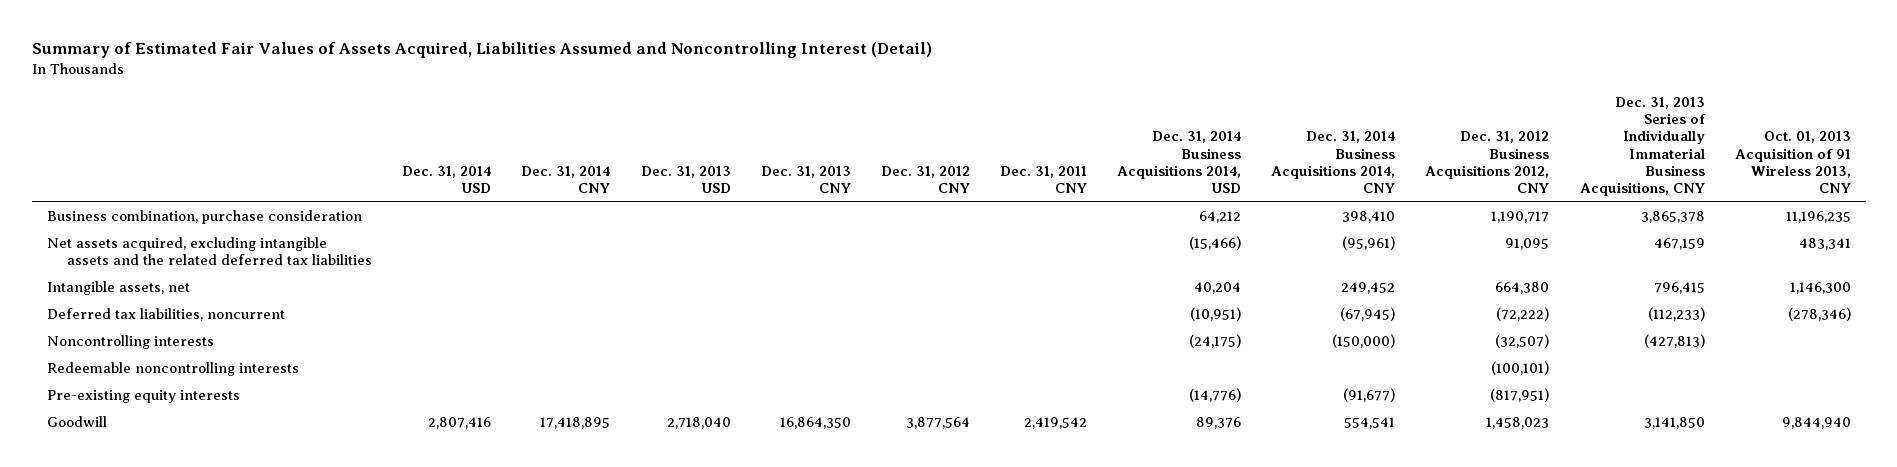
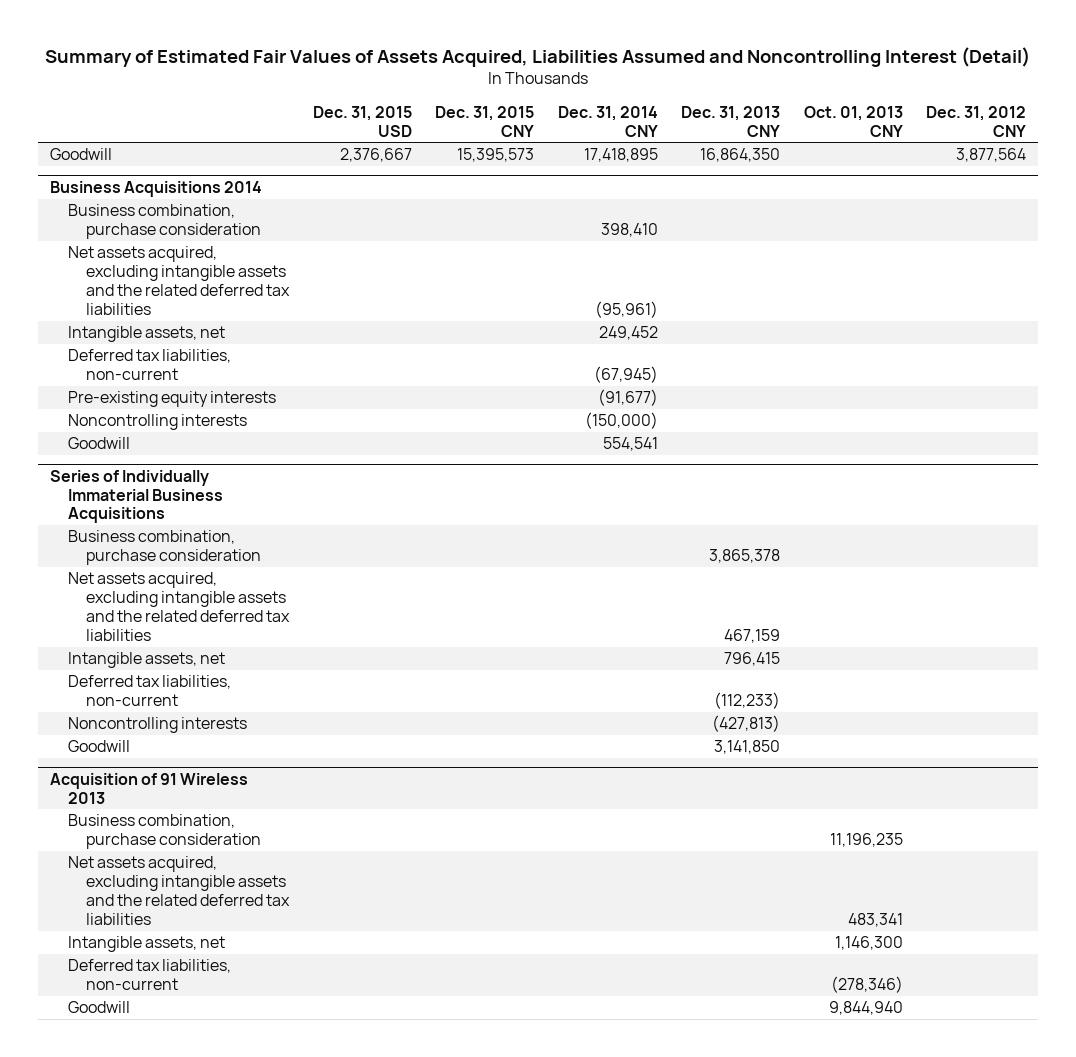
[402,165,492,193] Dec. 31, 2014 USD -> none
[640,165,731,193] Dec. 31, 2013 USD -> none
[999,165,1087,193] Dec. 31, 2011 CNY -> none
[1117,131,1242,193] Dec. 31, 2014 Business Acquisitions 2014, USD -> none
[1271,131,1396,193] Dec. 31, 2014 Business Acquisitions 2014, CNY -> none
[1425,131,1550,193] Dec. 31, 2012 Business Acquisitions 2012, CNY -> none
[1579,97,1706,196] Dec. 31, 2013 Series of Individually Immaterial Business Acquisitions, CNY -> none
[1734,131,1851,193] Oct. 01, 2013 Acquisition of 91 Wireless 2013, CNY -> none
none -> [312,105,412,137] Dec. 31, 2015 USD
none -> [435,105,535,137] Dec. 31, 2015 CNY
none -> [803,105,903,137] Oct. 01, 2013 CNY
[46,209,362,224] Business combination, purchase consideration -> none
[46,236,373,265] Net assets acquired, excluding intangible assets and the related deferred tax liabilities -> none
[46,280,190,295] Intangible assets, net -> none
[46,307,285,321] Deferred tax liabilities, noncurrent -> none
[46,334,214,349] Noncontrolling interests -> none
[46,361,299,376] Redeemable noncontrolling interests -> none
[46,389,240,403] Pre-existing equity interests -> none
none -> [49,180,262,197] Business Acquisitions 2014
none -> [67,204,262,240] Business combination, purchase consideration
none -> [67,246,291,315] Net assets acquired, excluding intangible assets and the related deferred tax liabilities
none -> [67,326,225,343] Intangible assets, net
none -> [67,349,231,381] Deferred tax liabilities, non-current
none -> [67,391,276,408] Pre-existing equity interests
none -> [67,414,247,431] Noncontrolling interests
none -> [67,437,130,450] Goodwill
none -> [49,469,223,524] Series of Individually Immaterial Business Acquisitions
none -> [67,530,262,566] Business combination, purchase consideration
none -> [67,572,291,641] Net assets acquired, excluding intangible assets and the related deferred tax liabilities
none -> [67,652,225,669] Intangible assets, net
none -> [67,675,231,707] Deferred tax liabilities, non-current
none -> [67,717,247,734] Noncontrolling interests
none -> [67,740,130,753] Goodwill
none -> [49,772,248,804] Acquisition of 91 Wireless 2013
none -> [67,814,262,850] Business combination, purchase consideration
none -> [67,856,291,925] Net assets acquired, excluding intangible assets and the related deferred tax liabilities
none -> [67,936,225,953] Intangible assets, net
none -> [67,959,231,991] Deferred tax liabilities, non-current
none -> [67,1001,130,1014] Goodwill

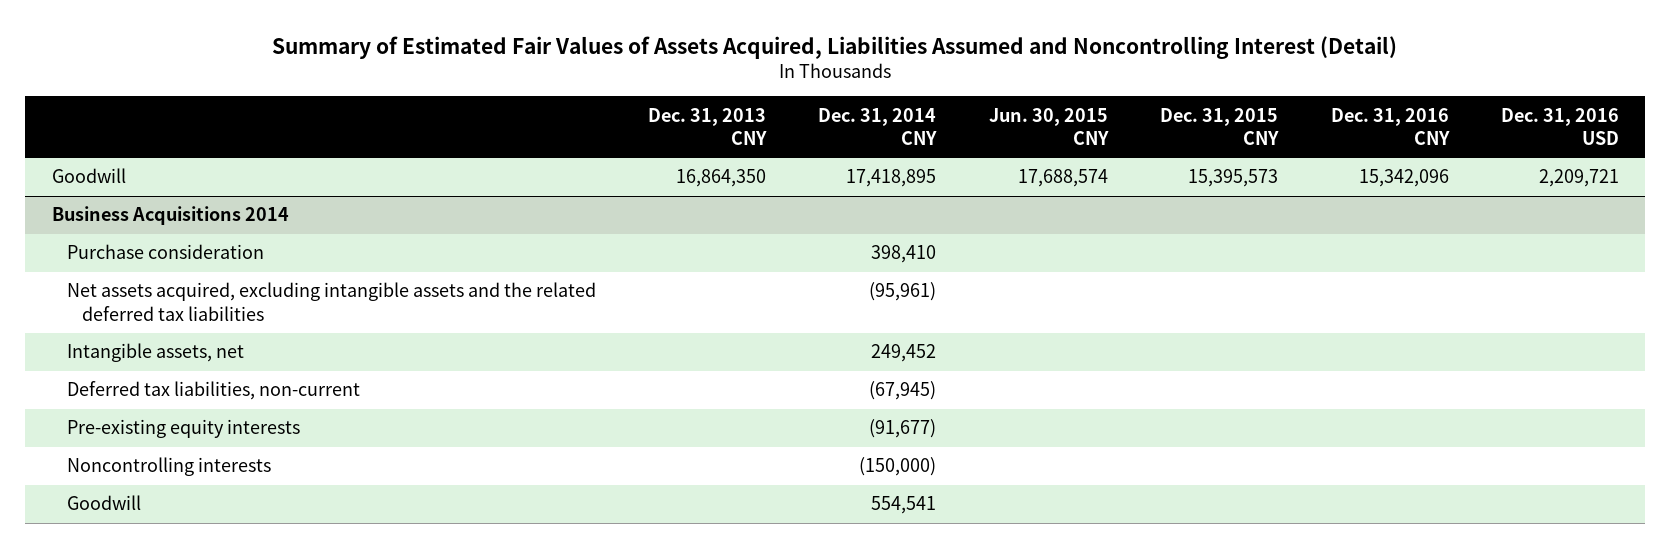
[312,105,412,137] Dec. 31, 2015 USD -> none
[803,105,903,137] Oct. 01, 2013 CNY -> none
[926,105,1027,137] Dec. 31, 2012 CNY -> none
none -> [988,107,1109,146] Jun. 30, 2015 CNY
none -> [1330,107,1450,146] Dec. 31, 2016 CNY
none -> [1500,107,1619,146] Dec. 31, 2016 USD
[67,204,262,240] Business combination, purchase consideration -> [66,244,264,260] Purchase consideration
[49,469,223,524] Series of Individually Immaterial Business Acquisitions -> none
[67,530,262,566] Business combination, purchase consideration -> none
[67,572,291,641] Net assets acquired, excluding intangible assets and the related deferred tax liabilities -> none
[67,652,225,669] Intangible assets, net -> none
[67,675,231,707] Deferred tax liabilities, non-current -> none
[67,717,247,734] Noncontrolling interests -> none
[67,740,130,753] Goodwill -> none
[49,772,248,804] Acquisition of 91 Wireless 2013 -> none
[67,814,262,850] Business combination, purchase consideration -> none
[67,856,291,925] Net assets acquired, excluding intangible assets and the related deferred tax liabilities -> none
[67,936,225,953] Intangible assets, net -> none
[67,959,231,991] Deferred tax liabilities, non-current -> none
[67,1001,130,1014] Goodwill -> none

